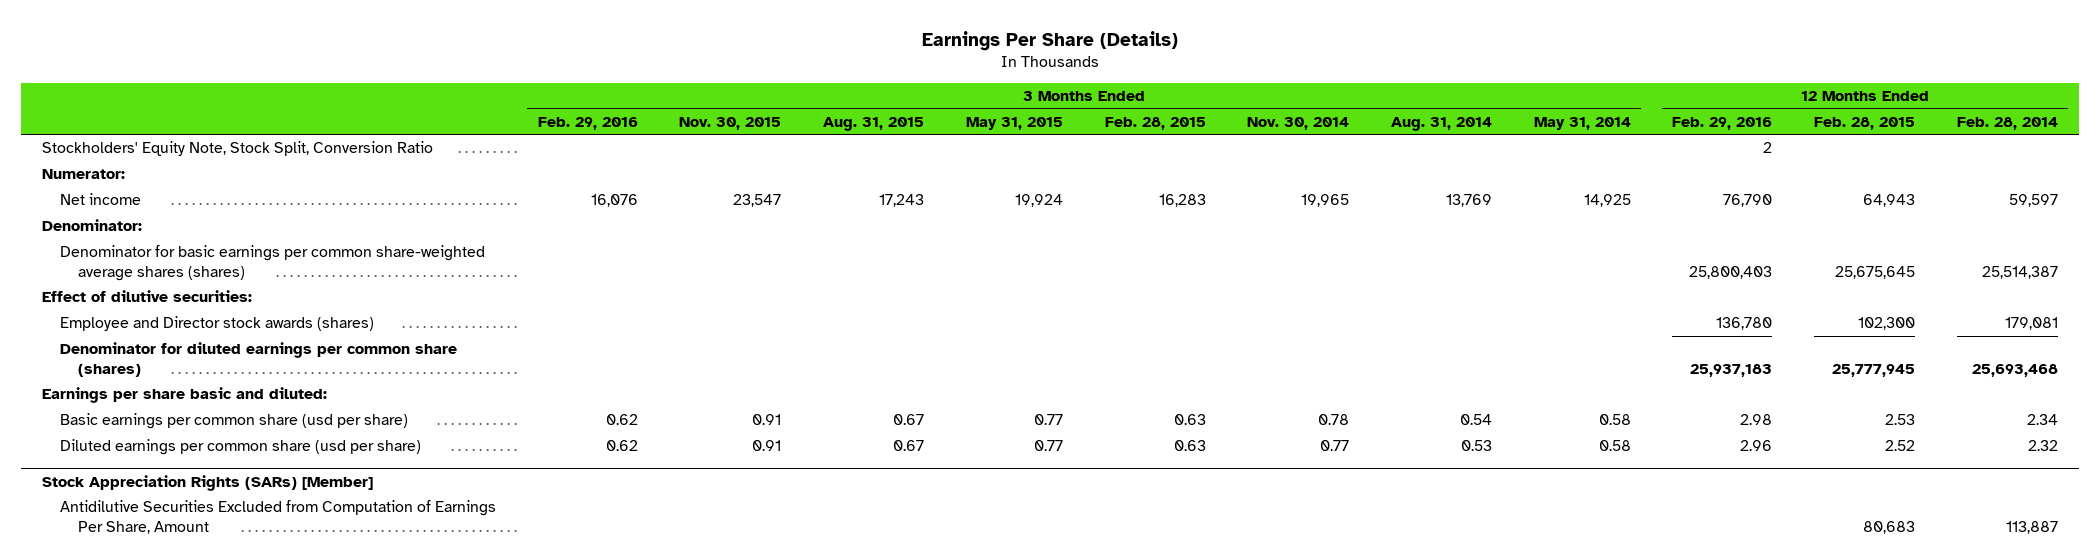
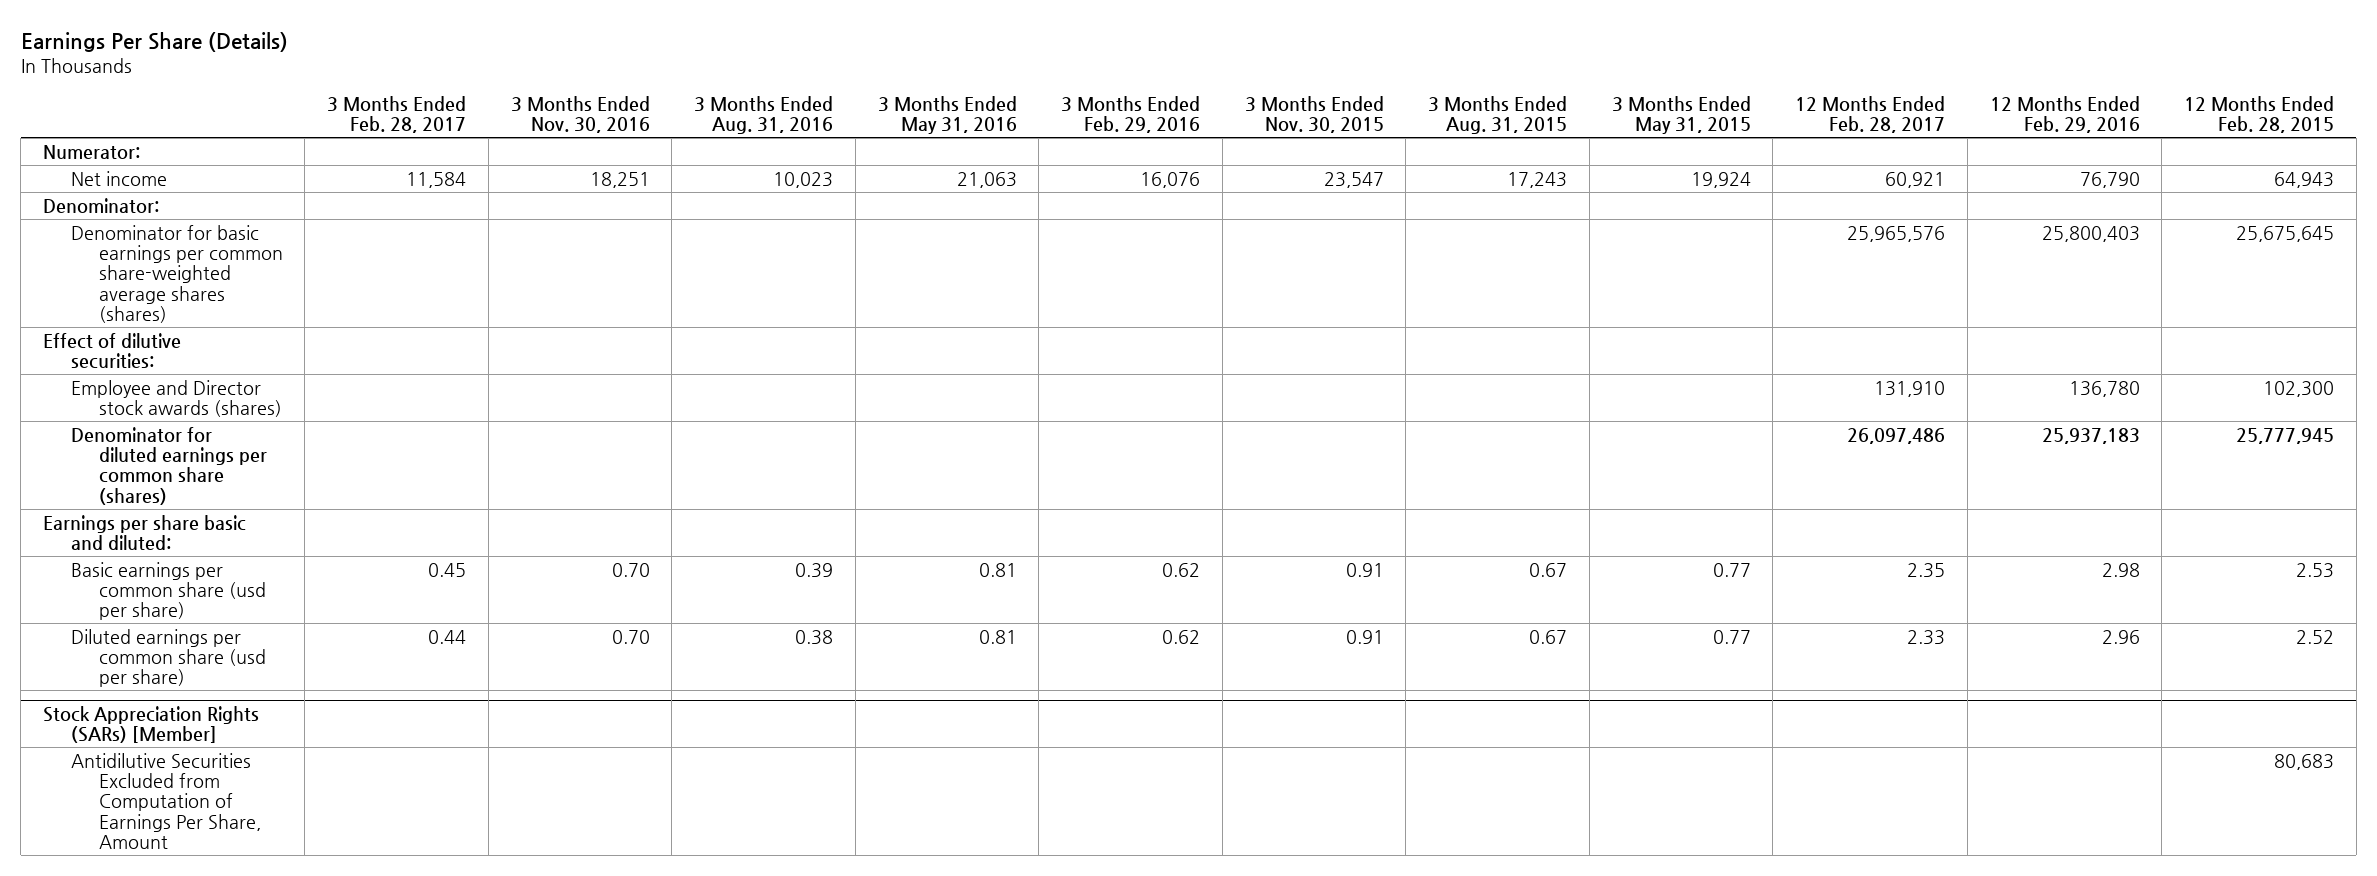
[1104,117,1206,131] Feb. 28, 2015 -> none
[1247,117,1350,131] Nov. 30, 2014 -> none
[1390,117,1492,132] Aug. 31, 2014 -> none
[1533,117,1631,131] May 31, 2014 -> none
[1956,117,2058,131] Feb. 28, 2014 -> none
none -> [327,95,467,134] 3 Months Ended Feb. 28, 2017
none -> [510,95,650,134] 3 Months Ended Nov. 30, 2016
none -> [694,95,834,135] 3 Months Ended Aug. 31, 2016
none -> [877,95,1017,135] 3 Months Ended May 31, 2016
none -> [1795,95,1946,134] 12 Months Ended Feb. 28, 2017
[41,141,433,157] Stockholders' Equity Note, Stock Split, Conversion Ratio -> none

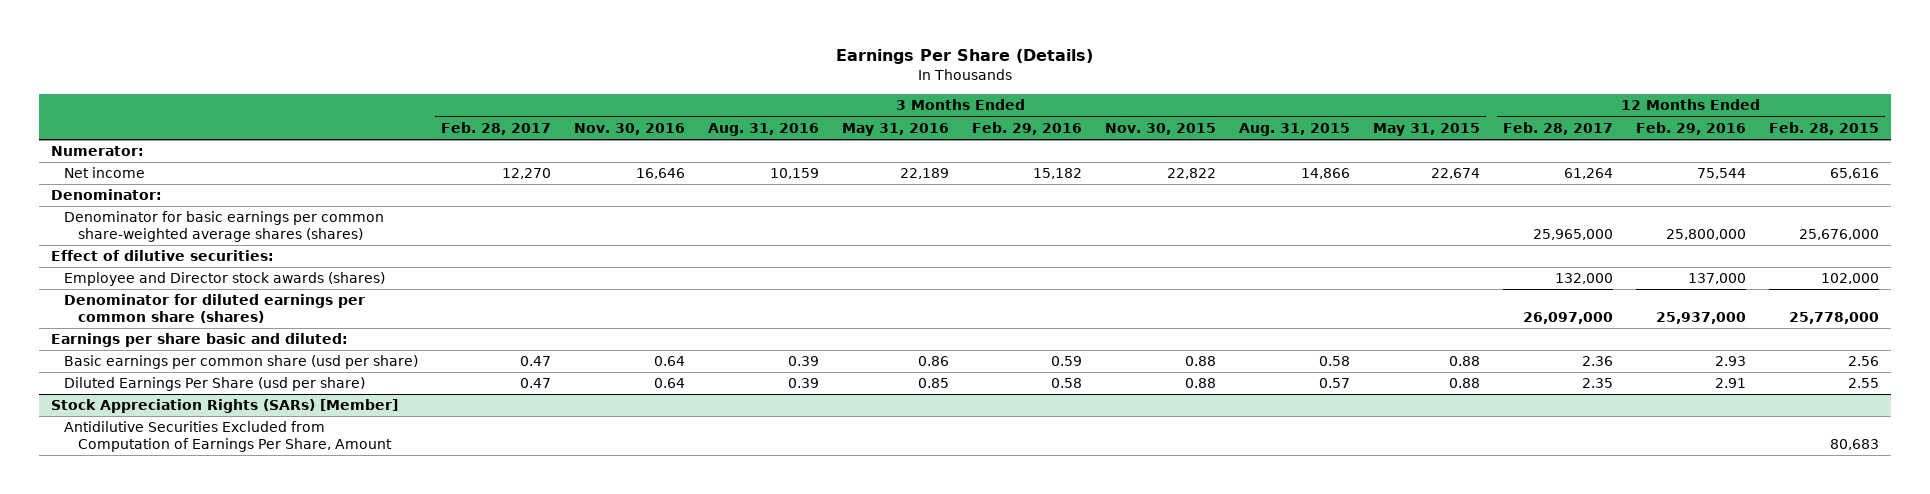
[406,171,467,188] 11,584 -> [502,168,552,180] 12,270
[589,171,650,188] 18,251 -> [636,168,686,180] 16,646
[773,171,834,188] 10,023 -> [770,168,820,180] 10,159
[956,171,1017,188] 21,063 -> [900,168,950,180] 22,189
[1140,171,1201,188] 16,076 -> [1033,168,1083,180] 15,182
[1323,171,1384,188] 23,547 -> [1167,168,1217,180] 22,822
[1507,171,1568,188] 17,243 -> [1301,168,1351,180] 14,866
[1690,171,1751,188] 19,924 -> [1431,168,1481,180] 22,674
[1885,171,1946,188] 60,921 -> [1564,168,1614,180] 61,264
[2079,171,2140,188] 76,790 -> [1697,168,1747,180] 75,544
[2274,171,2335,188] 64,943 -> [1830,168,1880,180] 65,616
[1847,225,1946,242] 25,965,576 -> [1533,228,1614,240] 25,965,000
[2041,225,2140,242] 25,800,403 -> [1666,228,1747,240] 25,800,000
[2236,225,2335,242] 25,675,645 -> [1799,228,1880,240] 25,676,000
[1874,380,1946,397] 131,910 -> [1555,273,1614,285] 132,000
[2068,380,2140,397] 136,780 -> [1688,273,1747,285] 137,000
[2263,380,2335,397] 102,300 -> [1821,273,1880,285] 102,000
[1847,427,1946,444] 26,097,486 -> [1523,311,1614,324] 26,097,000
[2041,427,2140,444] 25,937,183 -> [1656,311,1747,324] 25,937,000
[2236,427,2335,444] 25,777,945 -> [1789,311,1880,324] 25,778,000
[428,562,467,577] 0.45 -> [520,356,552,367] 0.47
[611,562,650,577] 0.70 -> [654,356,686,367] 0.64
[978,562,1017,577] 0.81 -> [918,356,950,367] 0.86
[1162,562,1201,577] 0.62 -> [1051,356,1083,367] 0.59
[1345,562,1384,577] 0.91 -> [1185,356,1217,367] 0.88
[1529,562,1568,577] 0.67 -> [1319,356,1351,367] 0.58
[1712,562,1751,577] 0.77 -> [1449,356,1481,367] 0.88
[1907,562,1946,578] 2.35 -> [1582,356,1614,367] 2.36
[2101,562,2140,577] 2.98 -> [1715,356,1747,367] 2.93
[2296,562,2335,578] 2.53 -> [1848,356,1880,367] 2.56
[70,628,266,688] Diluted earnings per common share (usd per share) -> [64,377,366,392] Diluted Earnings Per Share (usd per share)
[428,629,467,644] 0.44 -> [520,378,552,389] 0.47
[611,629,650,644] 0.70 -> [654,378,686,389] 0.64
[795,629,834,645] 0.38 -> [788,378,820,389] 0.39
[978,629,1017,644] 0.81 -> [918,378,950,389] 0.85
[1162,629,1201,644] 0.62 -> [1051,378,1083,389] 0.58
[1345,629,1384,644] 0.91 -> [1185,378,1217,389] 0.88
[1529,629,1568,644] 0.67 -> [1319,378,1351,389] 0.57
[1712,629,1751,644] 0.77 -> [1449,378,1481,389] 0.88
[1907,629,1946,645] 2.33 -> [1582,378,1614,389] 2.35
[2101,629,2140,644] 2.96 -> [1715,378,1747,389] 2.91
[2296,629,2335,644] 2.52 -> [1848,378,1880,389] 2.55

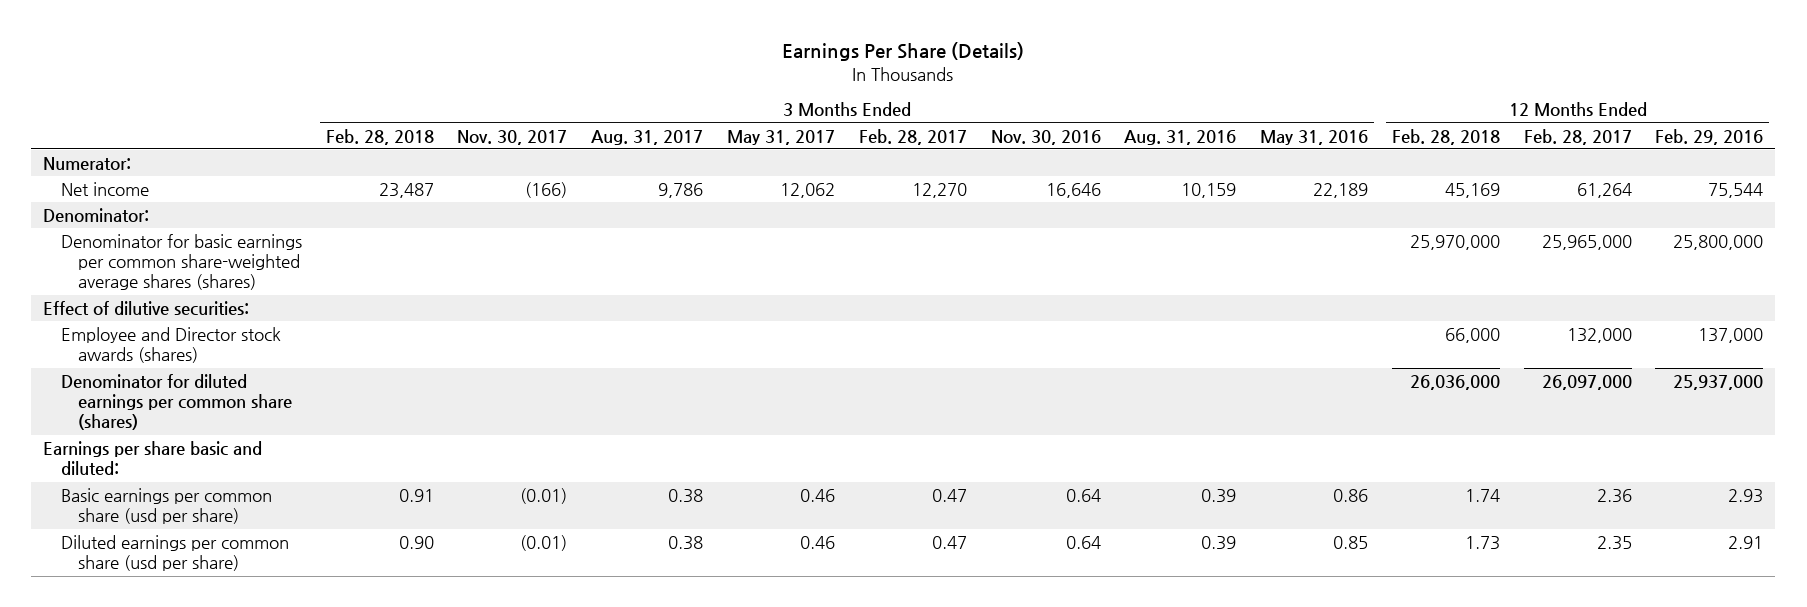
[972,121,1083,135] Feb. 29, 2016 -> none
[1105,122,1217,135] Nov. 30, 2015 -> none
[1239,122,1351,136] Aug. 31, 2015 -> none
[1373,122,1481,136] May 31, 2015 -> none
[1769,121,1880,135] Feb. 28, 2015 -> none
none -> [325,128,434,145] Feb. 28, 2018
none -> [457,129,568,145] Nov. 30, 2017
none -> [591,129,704,145] Aug. 31, 2017
none -> [726,129,835,145] May 31, 2017
none -> [1391,128,1500,145] Feb. 28, 2018
[50,399,398,414] Stock Appreciation Rights (SARs) [Member] -> none
[64,421,392,452] Antidilutive Securities Excluded from Computation of Earnings Per Share, Amount -> none
[64,377,366,392] Diluted Earnings Per Share (usd per share) -> [60,534,289,572] Diluted earnings per common share (usd per share)

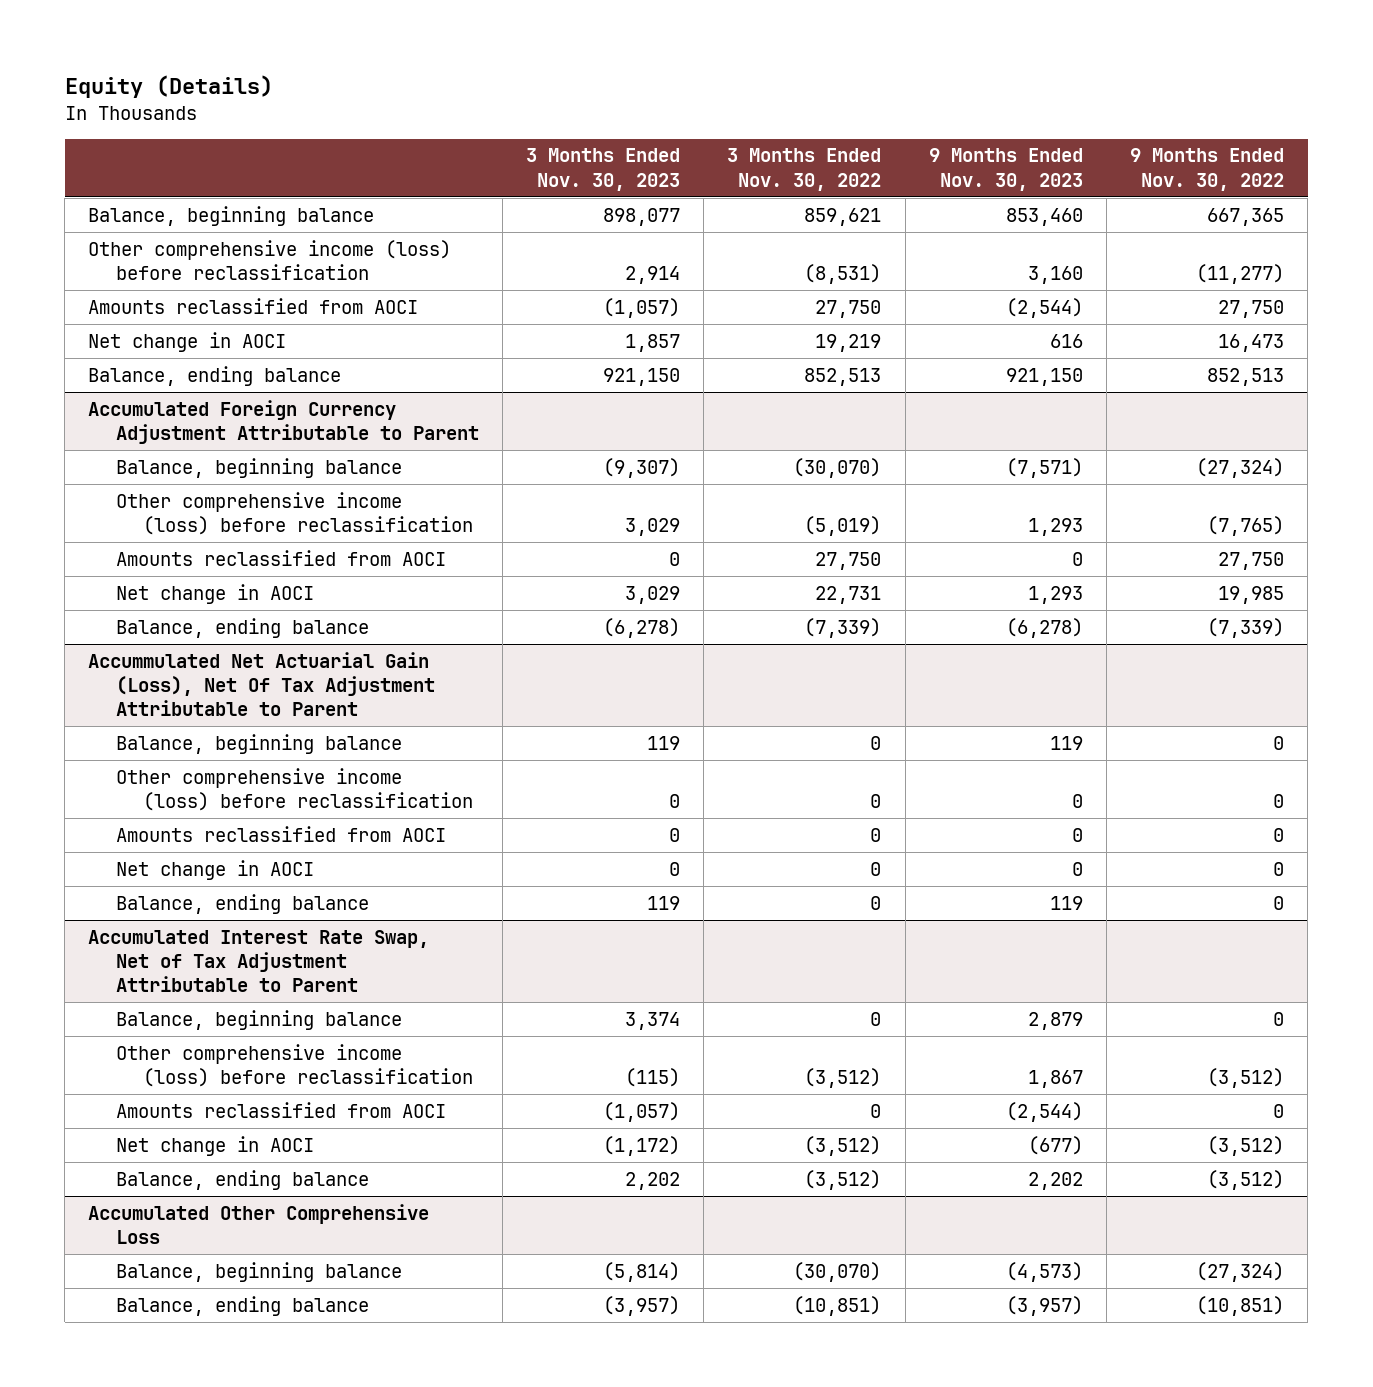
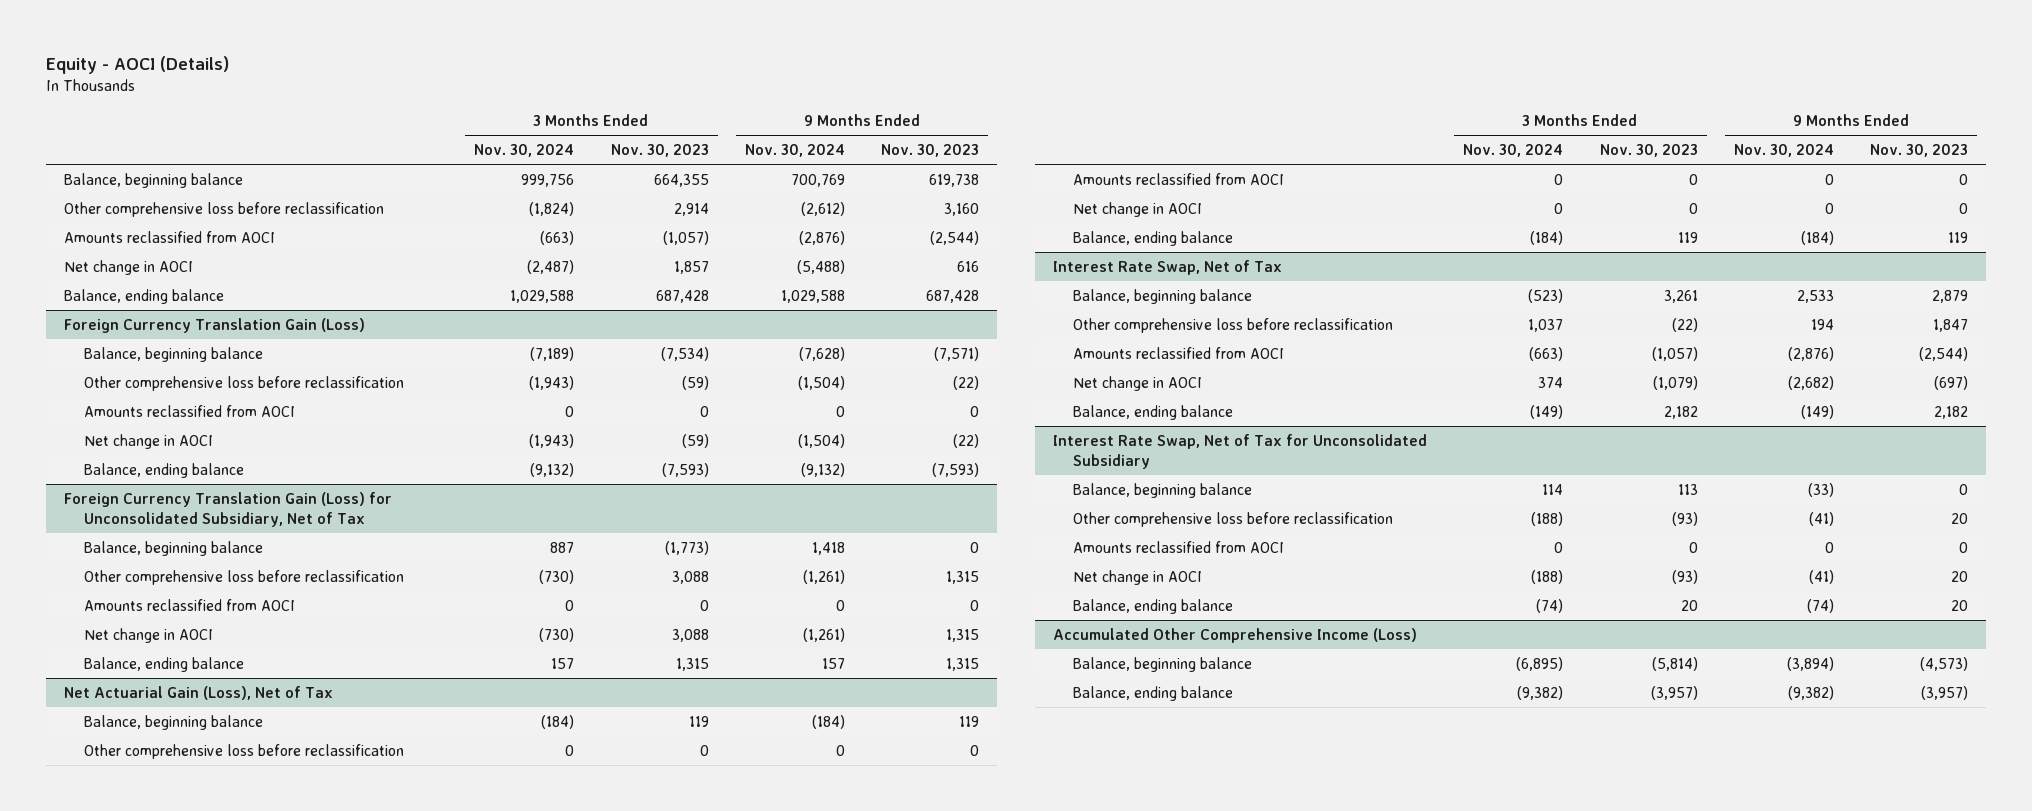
[64,75,273,99] Equity (Details) -> [46,56,230,75] Equity - AOCI (Details)
[727,148,882,191] 3 Months Ended Nov. 30, 2022 -> none
[1130,148,1285,191] 9 Months Ended Nov. 30, 2022 -> none
none -> [474,144,575,158] Nov. 30, 2024
none -> [744,144,845,158] Nov. 30, 2024
[603,207,681,226] 898,077 -> [653,173,709,187] 664,355
[1005,207,1083,226] 853,460 -> [928,173,979,187] 619,738
[88,239,452,281] Other comprehensive income (loss) before reclassification -> [64,201,385,217] Other comprehensive loss before reclassification
[603,367,681,386] 921,150 -> [655,289,709,303] 687,428
[1005,367,1083,386] 921,150 -> [925,289,979,303] 687,428
[88,399,479,445] Accumulated Foreign Currency Adjustment Attributable to Parent -> [64,317,366,333] Foreign Currency Translation Gain (Loss)
[603,457,681,478] (9,307) -> [660,346,709,361] (7,534)
[115,491,473,536] Other comprehensive income (loss) before reclassification -> [83,375,404,391] Other comprehensive loss before reclassification
[625,518,681,537] 3,029 -> [681,375,709,390] (59)
[1027,518,1083,537] 1,293 -> [952,375,979,390] (22)
[625,585,681,604] 3,029 -> [681,433,709,448] (59)
[1027,585,1083,604] 1,293 -> [952,433,979,448] (22)
[603,617,681,638] (6,278) -> [661,462,709,477] (7,593)
[1005,617,1083,638] (6,278) -> [931,462,979,477] (7,593)
none -> [64,491,393,527] Foreign Currency Translation Gain (Loss) for Unconsolidated Subsidiary, Net of Tax
none -> [83,540,263,556] Balance, beginning balance
none -> [83,569,404,585] Other comprehensive loss before reclassification
none -> [83,598,295,611] Amounts reclassified from AOCI
none -> [83,627,213,643] Net change in AOCI
none -> [83,656,244,672] Balance, ending balance
[88,651,435,717] Accummulated Net Actuarial Gain (Loss), Net Of Tax Adjustment Attributable to Parent -> [64,685,334,700] Net Actuarial Gain (Loss), Net of Tax
[115,767,473,812] Other comprehensive income (loss) before reclassification -> [83,743,404,759] Other comprehensive loss before reclassification
[88,929,430,993] Accumulated Interest Rate Swap, Net of Tax Adjustment Attributable to Parent -> [1053,259,1283,275] Interest Rate Swap, Net of Tax
[625,1011,681,1030] 3,374 -> [1663,289,1698,303] 3,261
[115,1043,473,1088] Other comprehensive income (loss) before reclassification -> [1072,317,1393,333] Other comprehensive loss before reclassification
[625,1068,681,1088] (115) -> [1671,317,1698,332] (22)
[1027,1070,1083,1089] 1,867 -> [1932,318,1968,332] 1,847
[603,1135,681,1156] (1,172) -> [1652,375,1698,390] (1,079)
[1027,1135,1083,1155] (677) -> [1933,375,1968,390] (697)
[625,1171,681,1190] 2,202 -> [1663,405,1698,419] 2,182
[1027,1171,1083,1190] 2,202 -> [1933,405,1968,419] 2,182
none -> [1053,433,1428,469] Interest Rate Swap, Net of Tax for Unconsolidated Subsidiary
none -> [1072,482,1252,498] Balance, beginning balance
none -> [1072,511,1393,527] Other comprehensive loss before reclassification
none -> [1072,540,1284,553] Amounts reclassified from AOCI
none -> [1072,569,1202,585] Net change in AOCI
none -> [1072,598,1233,614] Balance, ending balance
[88,1203,430,1245] Accumulated Other Comprehensive Loss -> [1053,627,1418,643] Accumulated Other Comprehensive Income (Loss)

